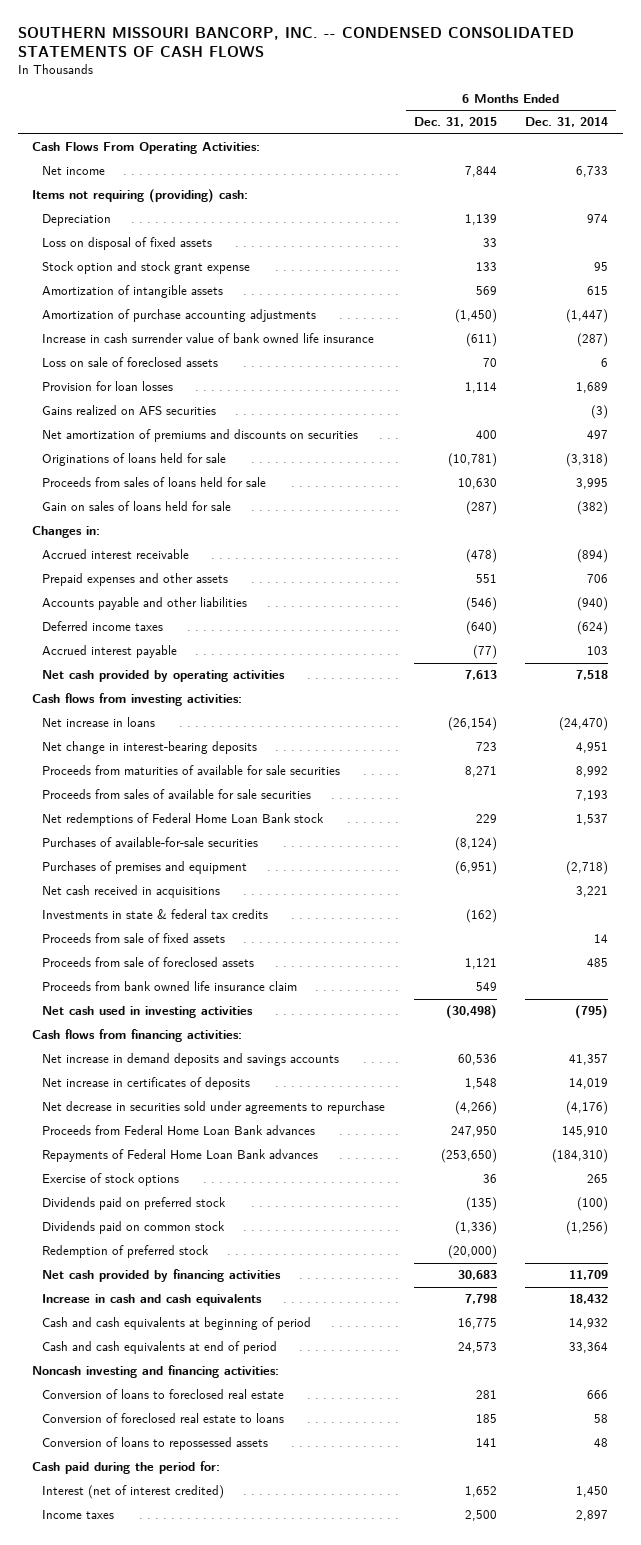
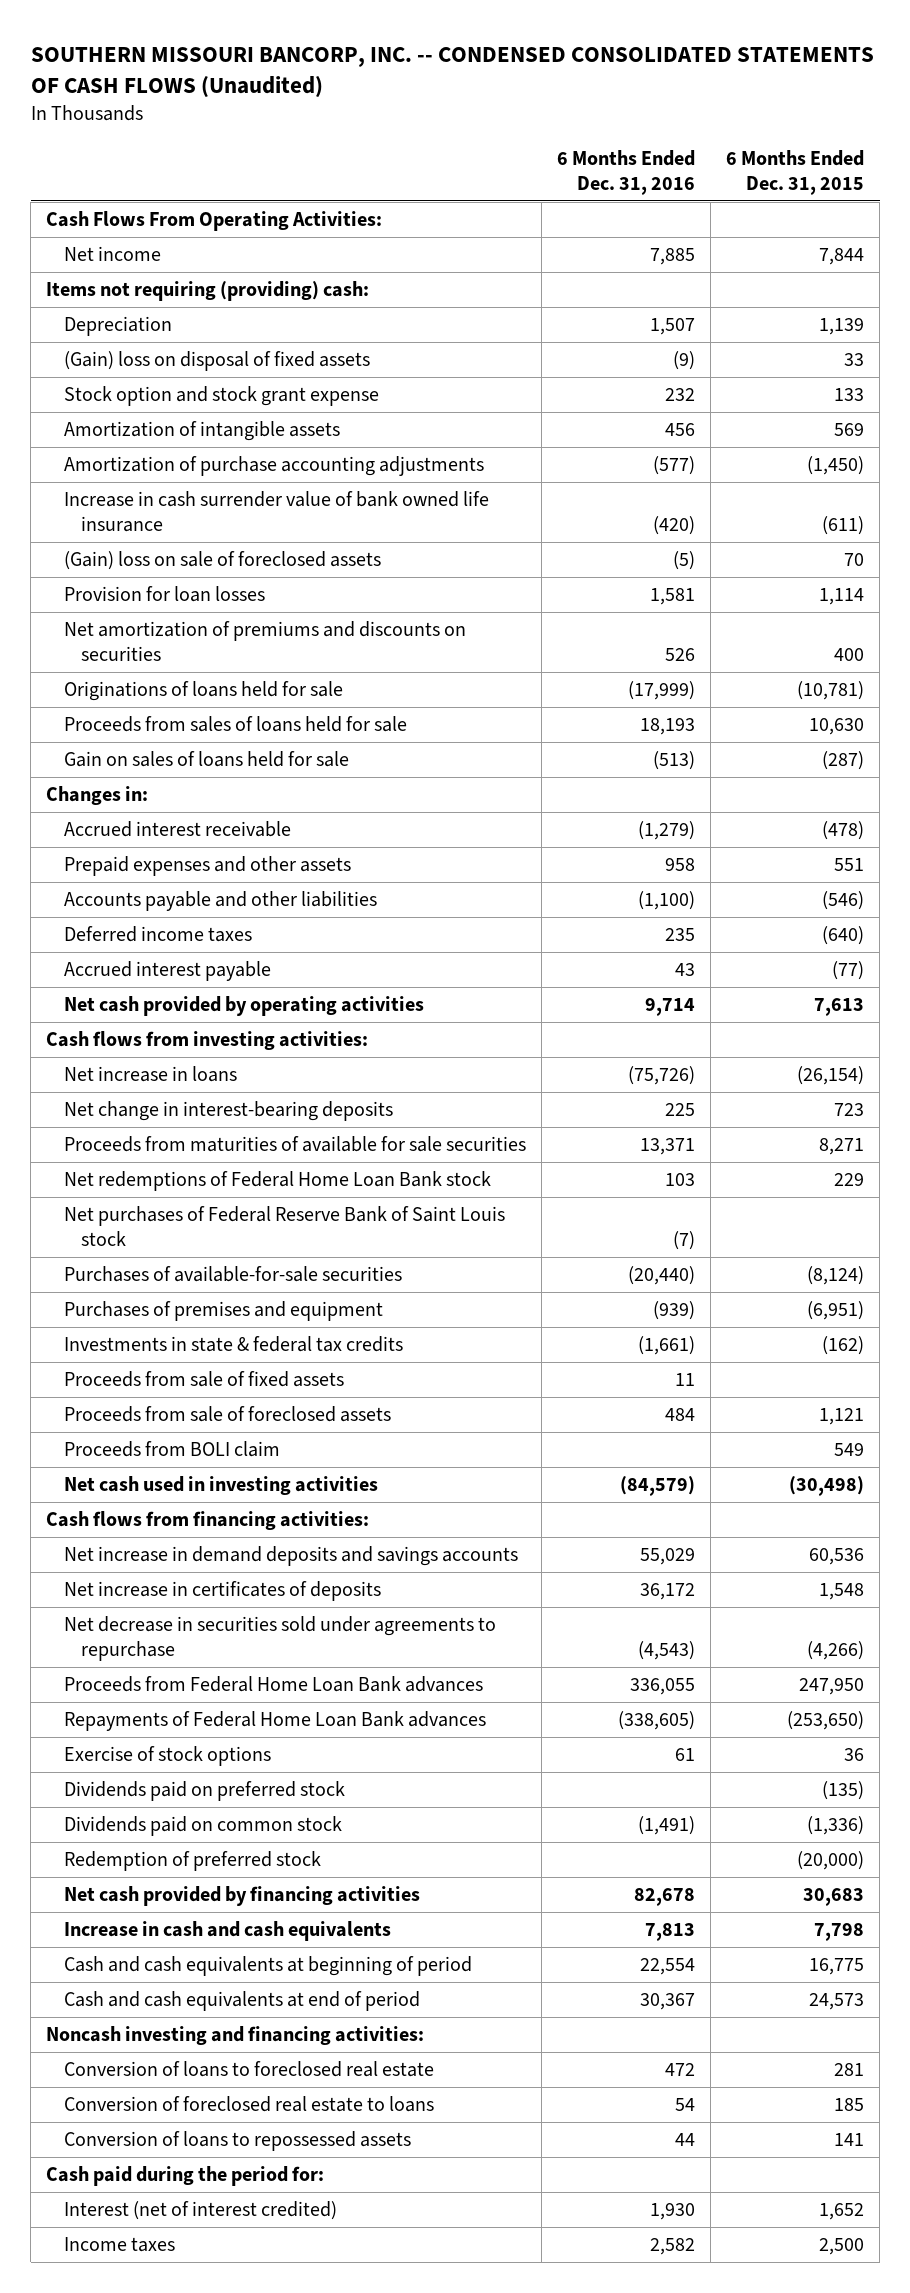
[18,26,575,57] SOUTHERN MISSOURI BANCORP, INC. -- CONDENSED CONSOLIDATED STATEMENTS OF CASH FLOWS -> [30,46,874,99] SOUTHERN MISSOURI BANCORP, INC. -- CONDENSED CONSOLIDATED STATEMENTS OF CASH FLOWS (Unaudited)
[525,117,609,128] Dec. 31, 2014 -> none
none -> [556,149,695,195] 6 Months Ended Dec. 31, 2016
[41,237,212,251] Loss on disposal of fixed assets -> [63,351,370,372] (Gain) loss on disposal of fixed assets
[41,357,218,368] Loss on sale of foreclosed assets -> [63,551,381,571] (Gain) loss on sale of foreclosed assets
[41,405,216,416] Gains realized on AFS securities -> none
[41,789,311,800] Proceeds from sales of available for sale securities -> none
none -> [63,1206,505,1246] Net purchases of Federal Reserve Bank of Saint Louis stock
[41,885,220,899] Net cash received in acquisitions -> none
[41,981,297,992] Proceeds from bank owned life insurance claim -> [63,1441,280,1458] Proceeds from BOLI claim

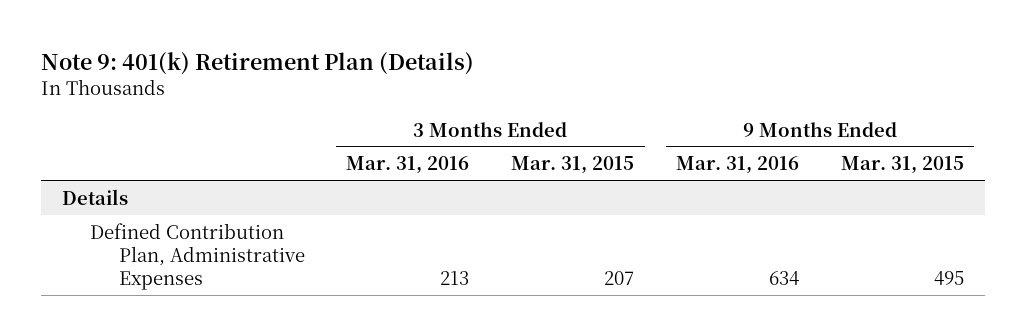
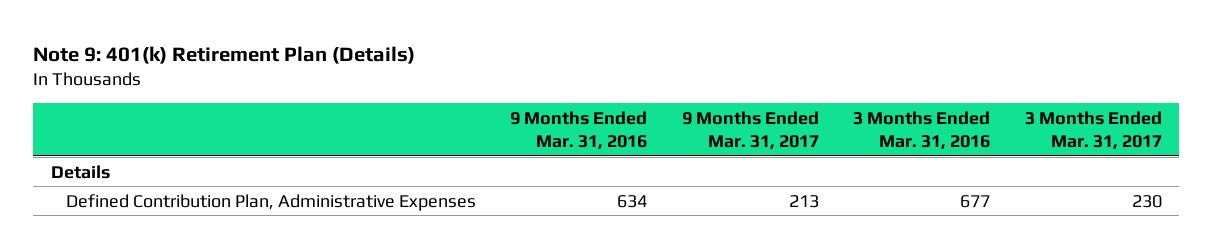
[511,156,635,175] Mar. 31, 2015 -> none
[841,156,965,175] Mar. 31, 2015 -> none
none -> [681,110,819,150] 9 Months Ended Mar. 31, 2017
none -> [1024,110,1162,150] 3 Months Ended Mar. 31, 2017
[440,271,470,286] 213 -> [960,194,991,208] 677

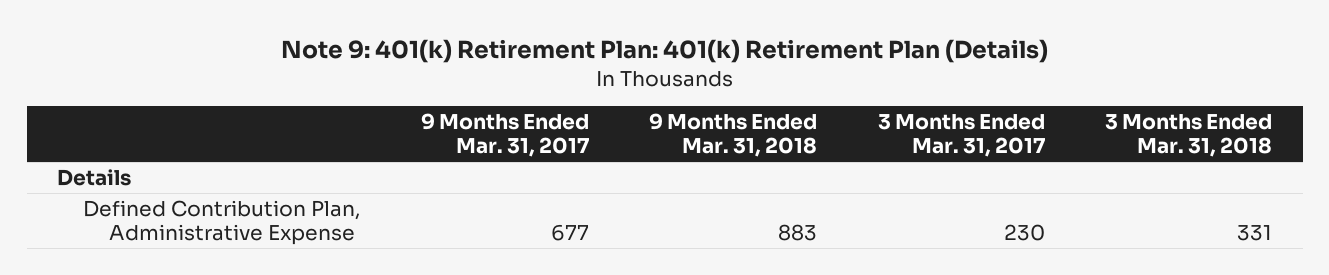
[33,46,416,65] Note 9: 401(k) Retirement Plan (Details) -> [280,39,1048,64] Note 9: 401(k) Retirement Plan: 401(k) Retirement Plan (Details)
[510,110,648,150] 9 Months Ended Mar. 31, 2016 -> none
[853,110,991,150] 3 Months Ended Mar. 31, 2016 -> none
none -> [649,113,818,158] 9 Months Ended Mar. 31, 2018
none -> [1105,114,1273,158] 3 Months Ended Mar. 31, 2018
[66,193,477,211] Defined Contribution Plan, Administrative Expenses -> [82,199,360,246] Defined Contribution Plan, Administrative Expense
[788,194,819,208] 213 -> [550,224,589,242] 677

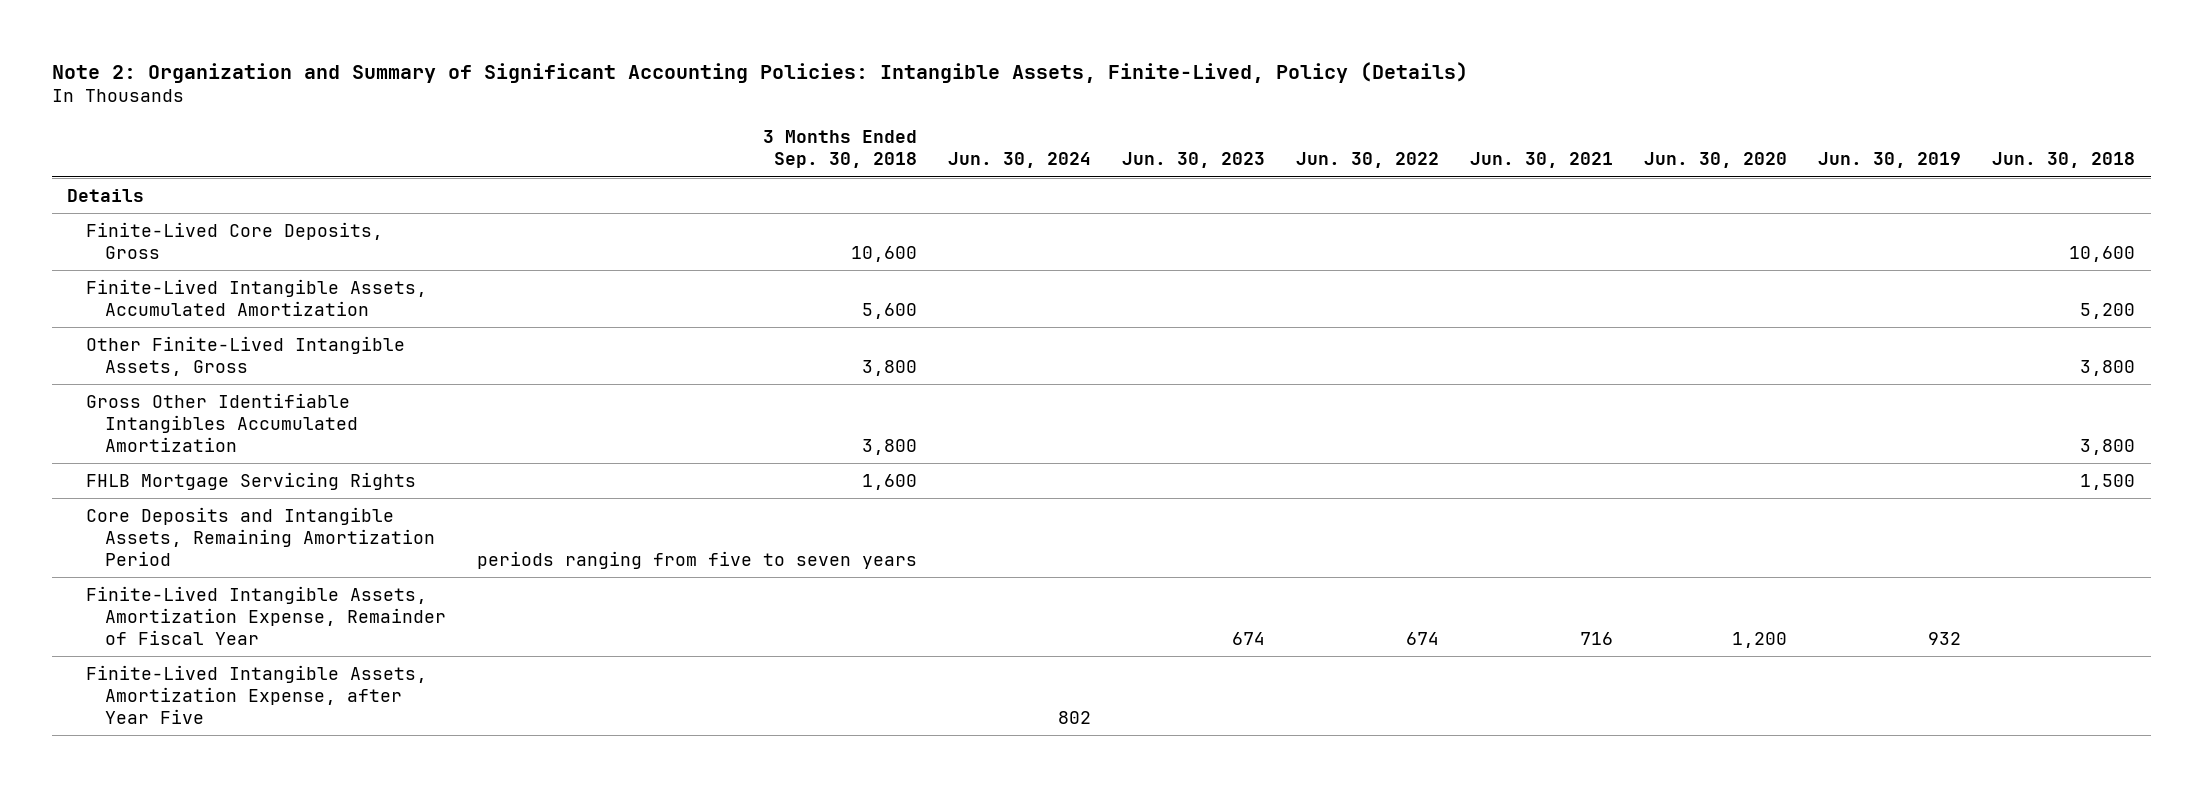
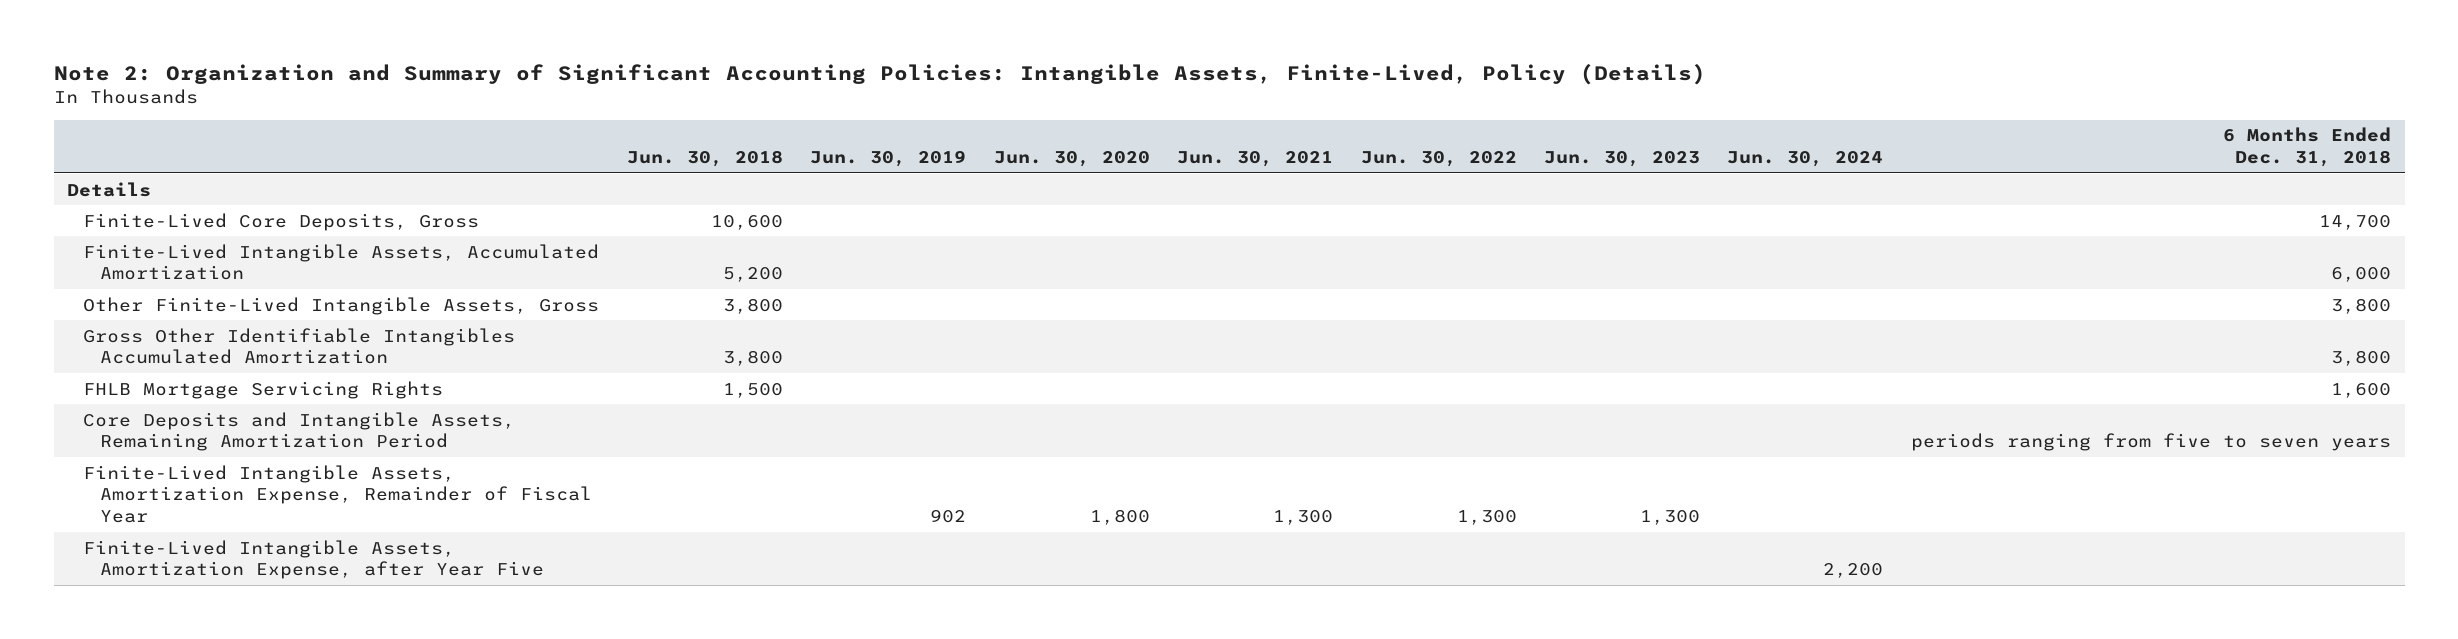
[762,130,917,169] 3 Months Ended Sep. 30, 2018 -> none
none -> [2222,127,2391,168] 6 Months Ended Dec. 31, 2018
[1231,632,1265,646] 674 -> [1639,509,1700,525] 1,300
[1405,632,1439,646] 674 -> [1456,509,1517,525] 1,300
[1580,632,1614,646] 716 -> [1273,509,1334,525] 1,300
[1732,632,1788,649] 1,200 -> [1089,508,1150,525] 1,800
[1928,632,1962,646] 932 -> [930,508,967,523] 902
[1057,711,1091,725] 802 -> [1823,563,1884,579] 2,200

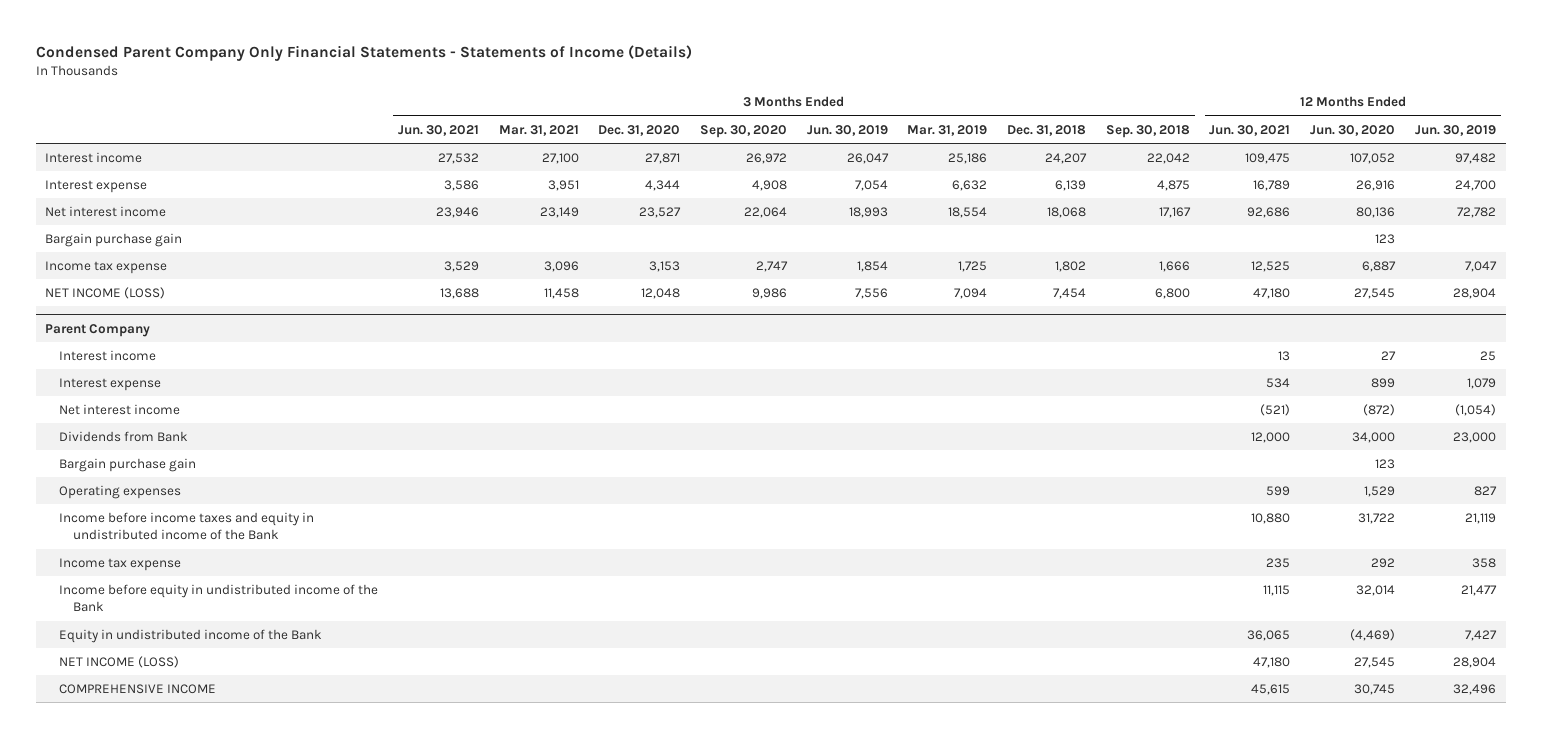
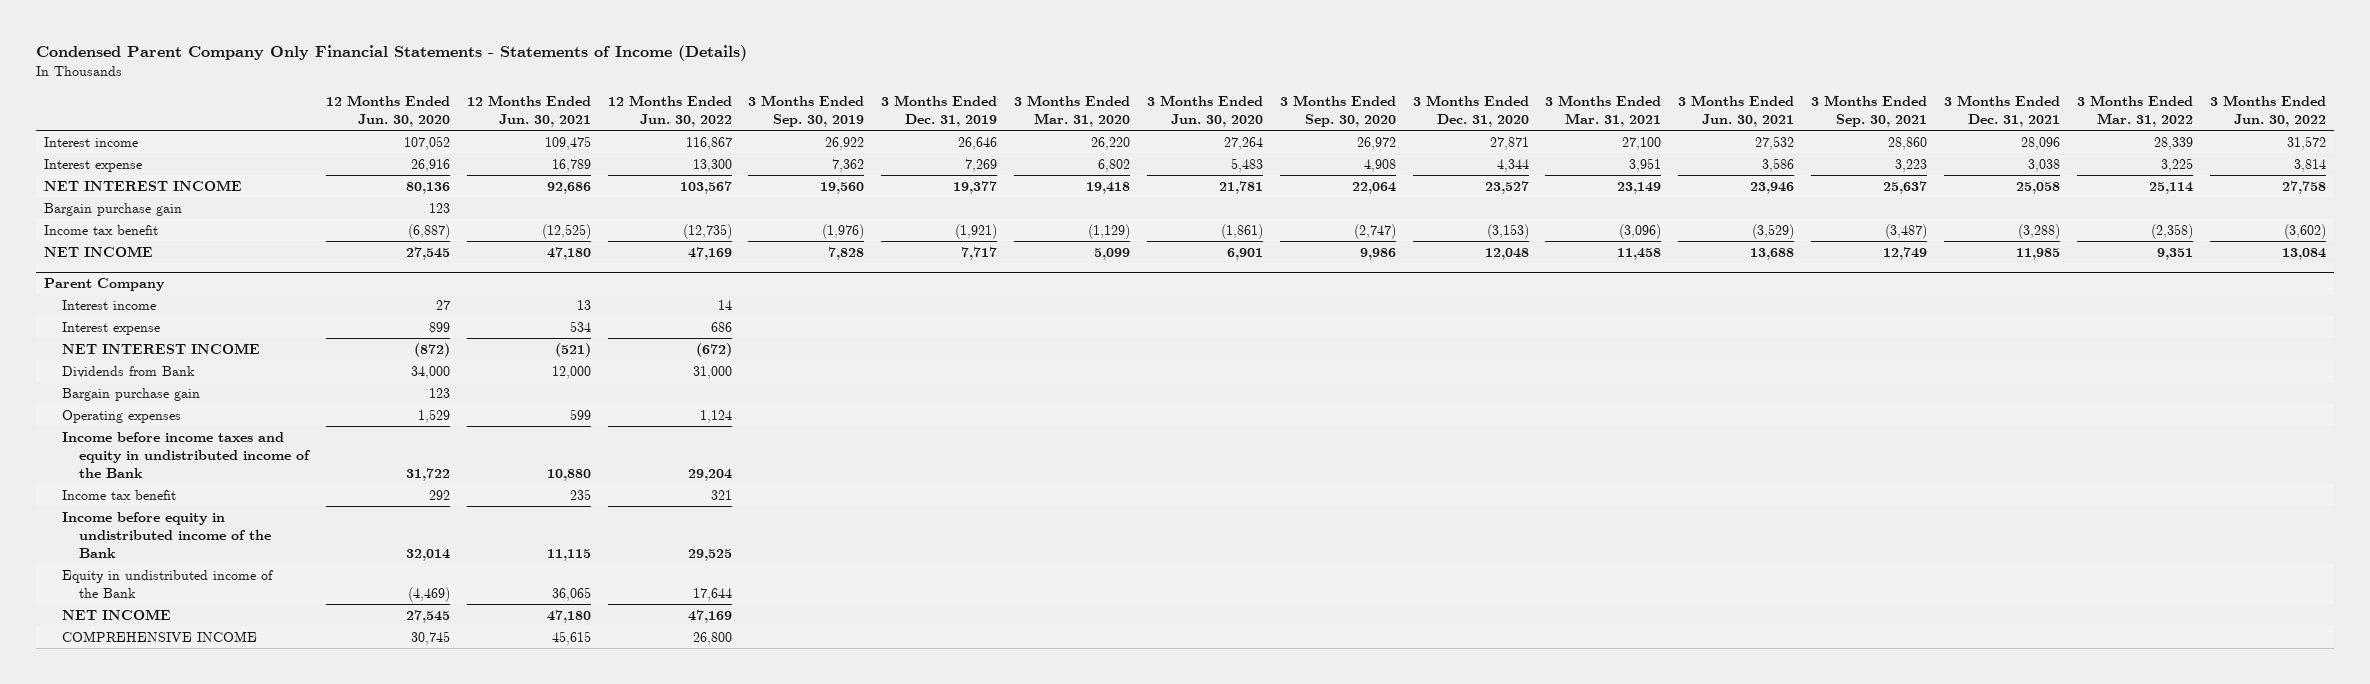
[806,124,888,136] Jun. 30, 2019 -> none
[907,124,988,136] Mar. 31, 2019 -> none
[1007,124,1087,136] Dec. 31, 2018 -> none
[1105,124,1190,138] Sep. 30, 2018 -> none
[1414,124,1496,136] Jun. 30, 2019 -> none
none -> [607,95,732,128] 12 Months Ended Jun. 30, 2022
none -> [748,95,865,128] 3 Months Ended Sep. 30, 2019
none -> [881,95,998,128] 3 Months Ended Dec. 31, 2019
none -> [1014,95,1131,128] 3 Months Ended Mar. 31, 2020
none -> [1146,95,1263,128] 3 Months Ended Jun. 30, 2020
none -> [1811,95,1928,128] 3 Months Ended Sep. 30, 2021
none -> [1943,95,2060,128] 3 Months Ended Dec. 31, 2021
none -> [2076,95,2193,128] 3 Months Ended Mar. 31, 2022
none -> [2209,95,2326,128] 3 Months Ended Jun. 30, 2022
[45,206,167,218] Net interest income -> [44,179,243,191] NET INTEREST INCOME
[45,261,168,275] Income tax expense -> [44,224,159,235] Income tax benefit
[443,261,479,273] 3,529 -> [1752,223,1795,239] (3,529)
[543,261,579,273] 3,096 -> [1619,223,1662,239] (3,096)
[649,261,681,273] 3,153 -> [1486,223,1529,239] (3,153)
[756,261,789,273] 2,747 -> [1353,223,1396,239] (2,747)
[1251,261,1291,273] 12,525 -> [541,223,591,239] (12,525)
[1362,261,1397,273] 6,887 -> [407,223,450,239] (6,887)
[45,287,166,300] NET INCOME (LOSS) -> [44,245,154,257] NET INCOME
[59,404,181,416] Net interest income -> [61,342,260,354] NET INTEREST INCOME
[59,558,182,572] Income tax expense -> [61,489,176,500] Income tax benefit
[59,656,180,669] NET INCOME (LOSS) -> [61,608,171,620] NET INCOME

